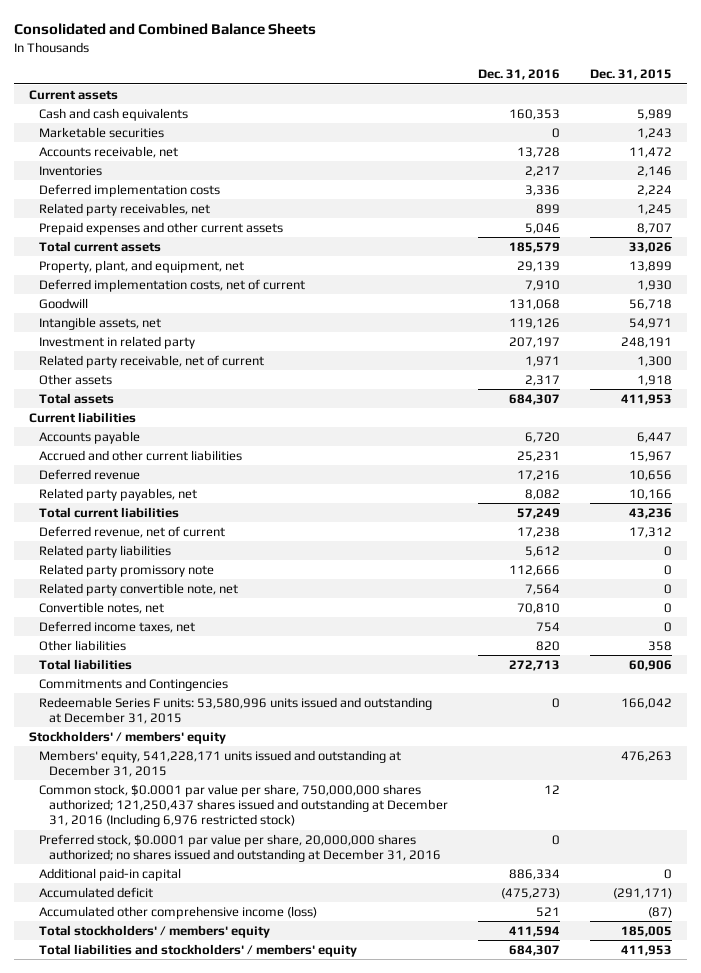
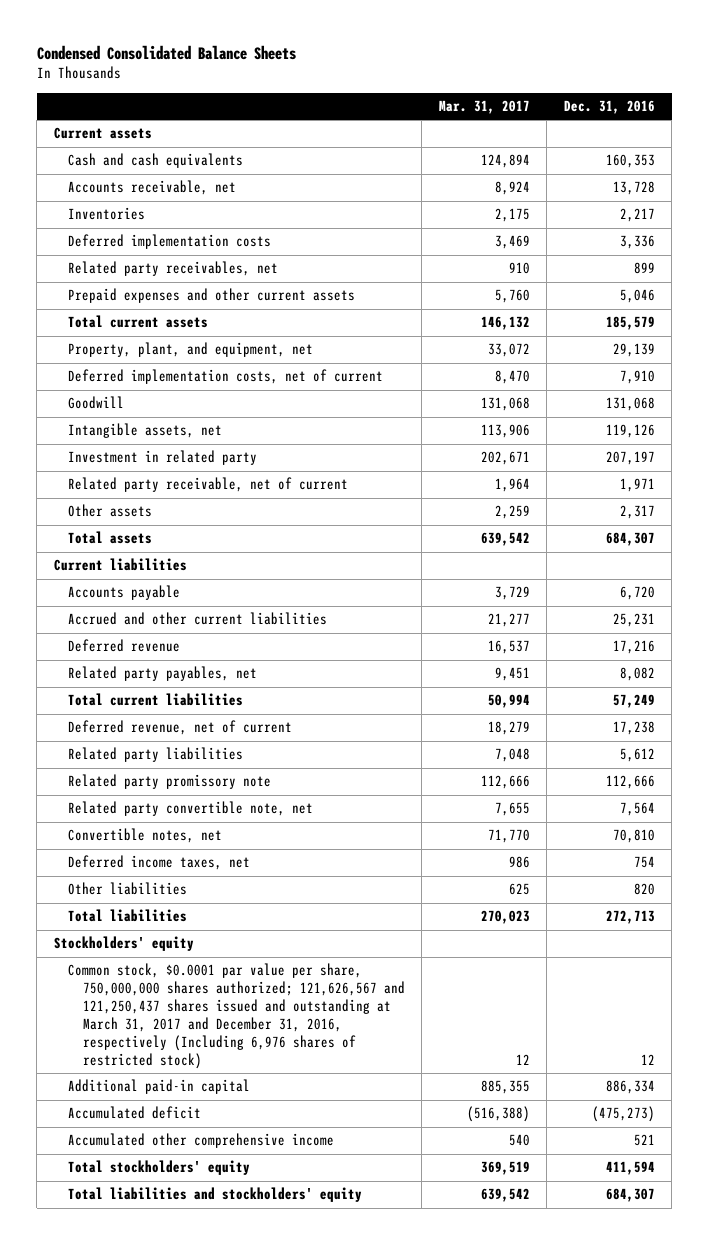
[14,23,317,36] Consolidated and Combined Balance Sheets -> [36,45,296,61] Condensed Consolidated Balance Sheets
[589,69,672,81] Dec. 31, 2015 -> none
none -> [438,100,530,115] Mar. 31, 2017
[38,126,164,138] Marketable securities -> none
[38,677,228,691] Commitments and Contingencies -> none
[38,696,432,724] Redeemable Series F units: 53,580,996 units issued and outstanding at December 31, 2015 -> none
[38,749,401,777] Members' equity, 541,228,171 units issued and outstanding at December 31, 2015 -> none
[38,833,441,862] Preferred stock, $0.0001 par value per share, 20,000,000 shares authorized; no shares issued and outstanding at December 31, 2016 -> none
[29,730,227,744] Stockholders' / members' equity -> [53,936,194,952] Stockholders' equity
[38,783,448,828] Common stock, $0.0001 par value per share, 750,000,000 shares authorized; 121,250,437 shares issued and outstanding at December 31, 2016 (Including 6,976 restricted stock) -> [68,963,405,1069] Common stock, $0.0001 par value per share, 750,000,000 shares authorized; 121,626,567 and 121,250,437 shares issued and outstanding at March 31, 2017 and December 31, 2016, respectively (Including 6,976 shares of restricted stock)
[38,905,317,919] Accumulated other comprehensive income (loss) -> [68,1133,335,1149] Accumulated other comprehensive income
[38,924,270,938] Total stockholders' / members' equity -> [68,1160,251,1176] Total stockholders' equity
[38,943,357,957] Total liabilities and stockholders' / members' equity -> [68,1187,363,1203] Total liabilities and stockholders' equity

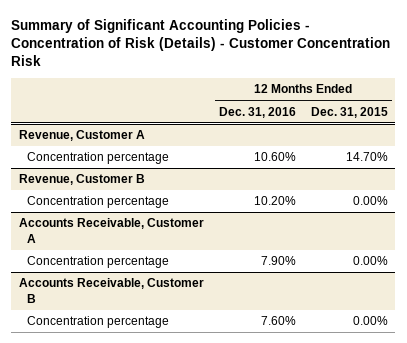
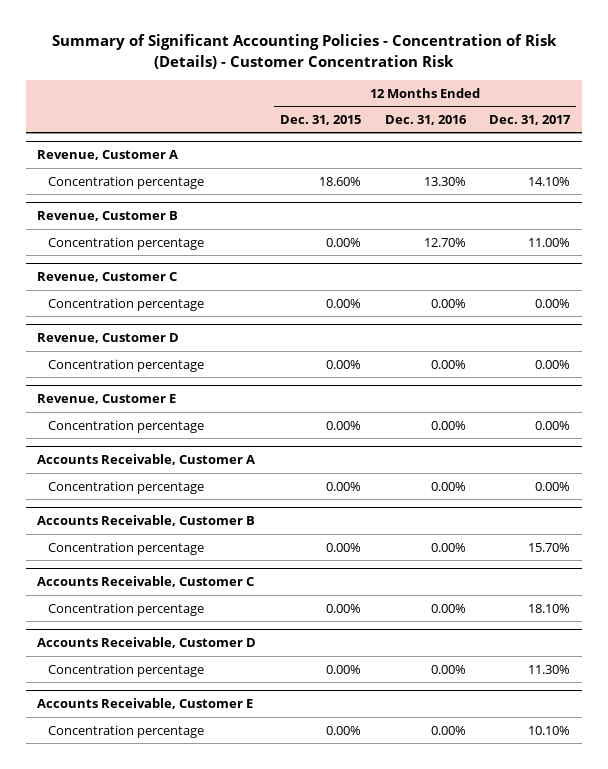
none -> [489,114,572,125] Dec. 31, 2017
[253,152,296,162] 10.60% -> [423,176,466,186] 13.30%
[345,152,388,162] 14.70% -> [319,176,362,186] 18.60%
[253,196,296,206] 10.20% -> [423,237,466,247] 12.70%
none -> [37,272,178,283] Revenue, Customer C
none -> [47,297,204,311] Concentration percentage
none -> [37,333,180,344] Revenue, Customer D
none -> [47,358,204,372] Concentration percentage
none -> [37,394,177,405] Revenue, Customer E
none -> [47,419,204,433] Concentration percentage
[260,256,296,266] 7.90% -> [430,481,466,491] 0.00%
[260,316,296,326] 7.60% -> [430,542,466,552] 0.00%
none -> [37,576,255,588] Accounts Receivable, Customer C
none -> [47,602,204,616] Concentration percentage
none -> [37,637,257,649] Accounts Receivable, Customer D
none -> [47,663,204,677] Concentration percentage
none -> [37,698,254,710] Accounts Receivable, Customer E
none -> [47,724,204,738] Concentration percentage

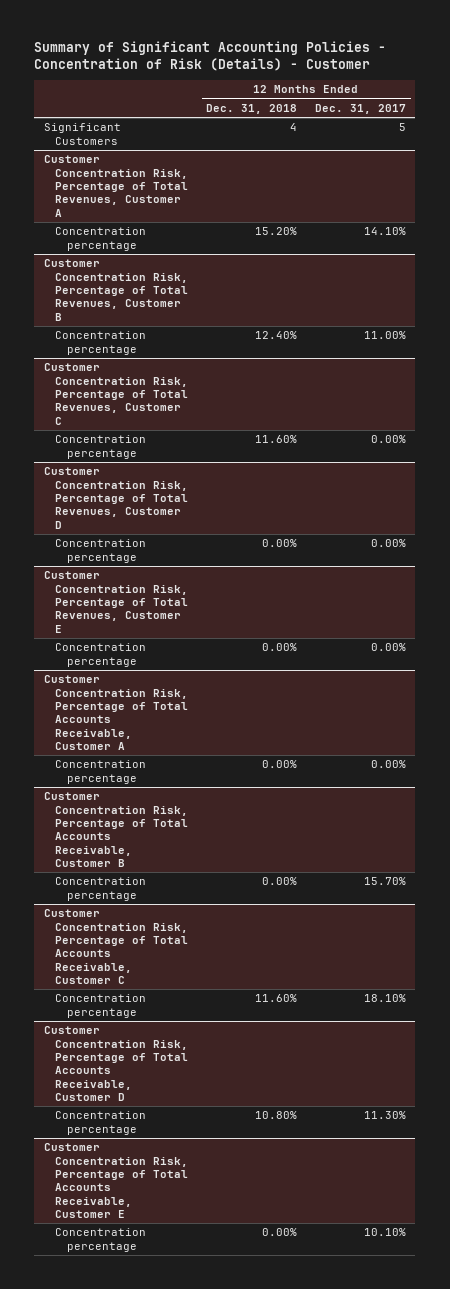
[51,34,557,69] Summary of Significant Accounting Policies - Concentration of Risk (Details) - Customer Concentration Risk -> [34,40,387,71] Summary of Significant Accounting Policies - Concentration of Risk (Details) - Customer
[280,114,362,125] Dec. 31, 2015 -> none
[384,114,467,125] Dec. 31, 2016 -> none
none -> [206,103,298,114] Dec. 31, 2018
[37,150,179,161] Revenue, Customer A -> none
none -> [43,123,121,145] Significant Customers
none -> [43,155,189,217] Customer Concentration Risk, Percentage of Total Revenues, Customer A
[37,211,179,222] Revenue, Customer B -> none
none -> [43,259,189,321] Customer Concentration Risk, Percentage of Total Revenues, Customer B
[37,272,178,283] Revenue, Customer C -> none
none -> [43,363,189,425] Customer Concentration Risk, Percentage of Total Revenues, Customer C
[37,333,180,344] Revenue, Customer D -> none
none -> [43,467,189,529] Customer Concentration Risk, Percentage of Total Revenues, Customer D
[37,394,177,405] Revenue, Customer E -> none
none -> [43,571,189,633] Customer Concentration Risk, Percentage of Total Revenues, Customer E
[37,454,256,466] Accounts Receivable, Customer A -> none
none -> [43,675,189,751] Customer Concentration Risk, Percentage of Total Accounts Receivable, Customer A
[37,515,256,527] Accounts Receivable, Customer B -> none
none -> [43,792,189,868] Customer Concentration Risk, Percentage of Total Accounts Receivable, Customer B
[37,576,255,588] Accounts Receivable, Customer C -> none
none -> [43,909,189,985] Customer Concentration Risk, Percentage of Total Accounts Receivable, Customer C
[37,637,257,649] Accounts Receivable, Customer D -> none
none -> [43,1026,189,1102] Customer Concentration Risk, Percentage of Total Accounts Receivable, Customer D
[37,698,254,710] Accounts Receivable, Customer E -> none
none -> [43,1143,189,1219] Customer Concentration Risk, Percentage of Total Accounts Receivable, Customer E

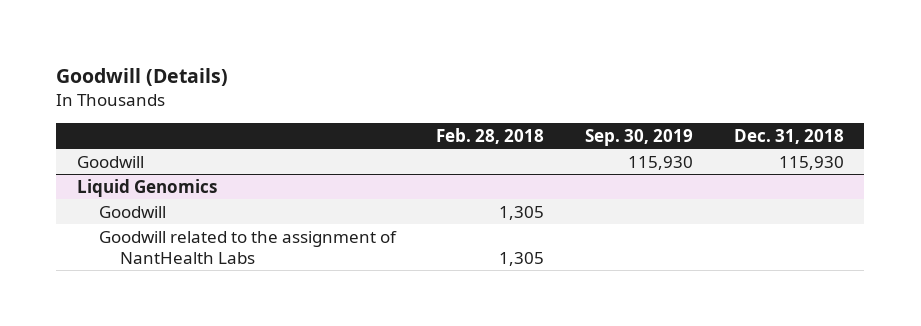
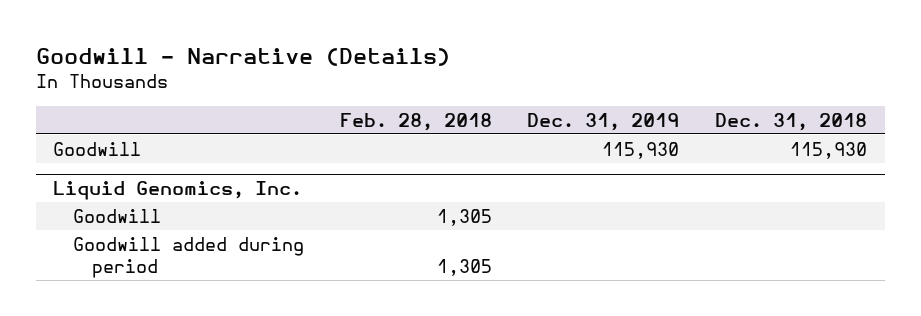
[56,67,229,86] Goodwill (Details) -> [35,47,450,66] Goodwill - Narrative (Details)
[585,128,694,146] Sep. 30, 2019 -> none
none -> [527,113,680,132] Dec. 31, 2019
[76,178,217,197] Liquid Genomics -> [53,180,303,200] Liquid Genomics, Inc.
[98,230,397,264] Goodwill related to the assignment of NantHealth Labs -> [72,236,304,278] Goodwill added during period

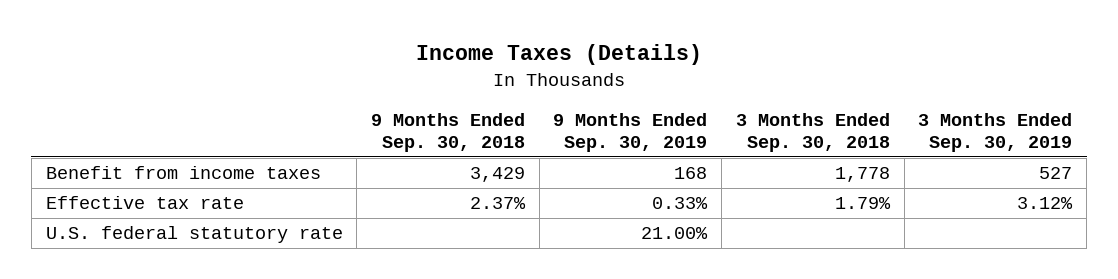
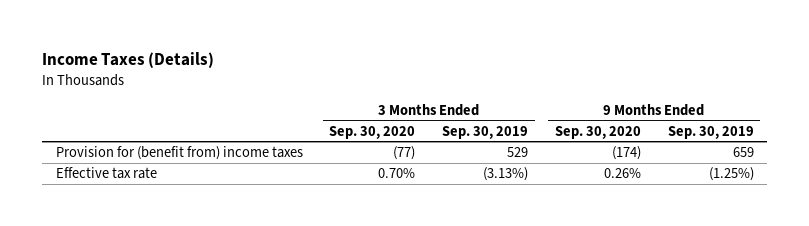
[370,112,525,152] 9 Months Ended Sep. 30, 2018 -> none
[735,112,890,152] 3 Months Ended Sep. 30, 2018 -> none
none -> [329,125,416,139] Sep. 30, 2020
none -> [554,125,641,139] Sep. 30, 2020
[45,226,343,244] U.S. federal statutory rate -> none
[45,166,321,180] Benefit from income taxes -> [55,146,303,161] Provision for (benefit from) income taxes
[674,167,708,180] 168 -> [732,147,754,158] 659
[1039,167,1073,180] 527 -> [507,147,529,158] 529
[652,197,709,210] 0.33% -> [708,167,754,182] (1.25%)
[1017,197,1074,210] 3.12% -> [483,167,529,182] (3.13%)

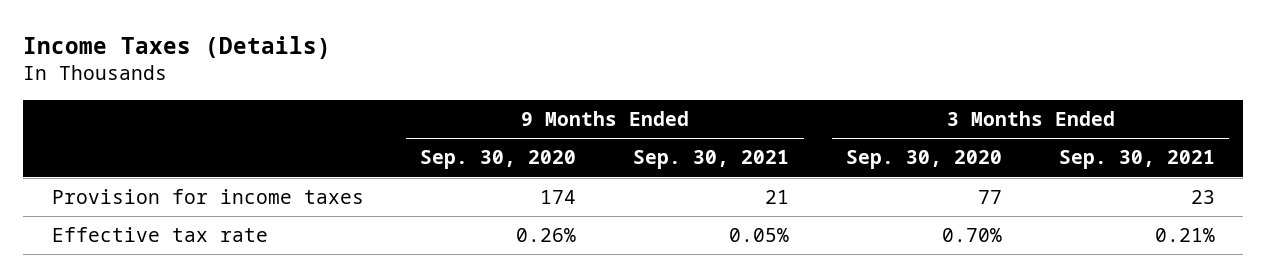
[442,125,529,139] Sep. 30, 2019 -> none
[667,125,754,139] Sep. 30, 2019 -> none
none -> [633,150,790,170] Sep. 30, 2021
none -> [1058,150,1215,170] Sep. 30, 2021
[55,146,303,161] Provision for (benefit from) income taxes -> [51,189,364,205] Provision for income taxes
[393,146,416,161] (77) -> [978,190,1003,205] 77
[611,146,641,161] (174) -> [540,190,577,205] 174

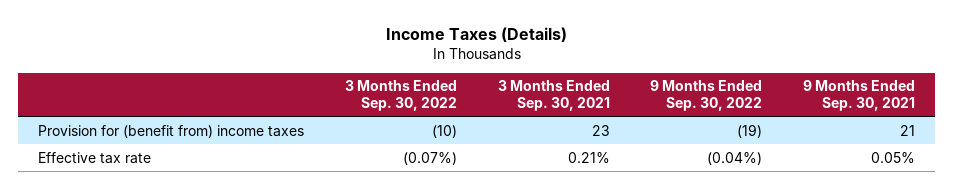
[420,150,577,170] Sep. 30, 2020 -> none
[846,150,1003,170] Sep. 30, 2020 -> none
none -> [344,80,457,112] 3 Months Ended Sep. 30, 2022
none -> [650,80,763,112] 9 Months Ended Sep. 30, 2022
[51,189,364,205] Provision for income taxes -> [38,124,305,138] Provision for (benefit from) income taxes

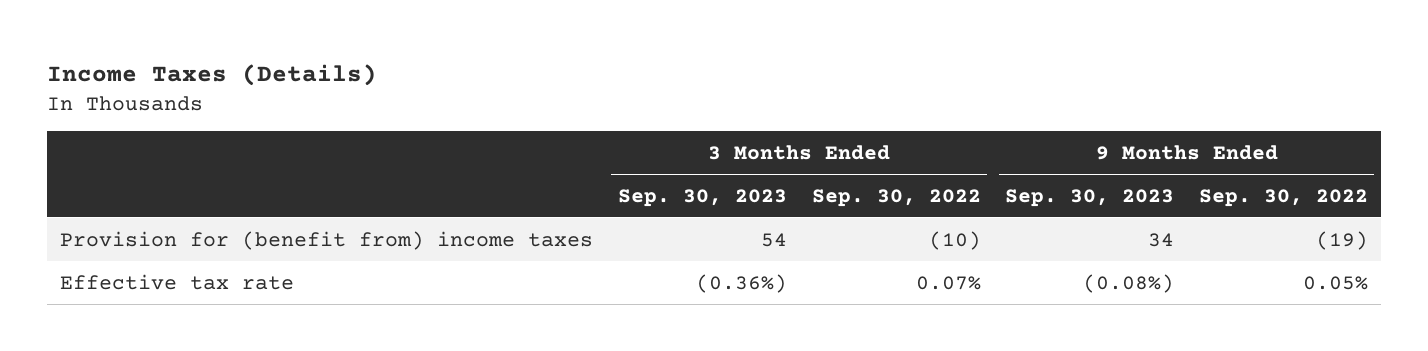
[497,80,610,112] 3 Months Ended Sep. 30, 2021 -> none
[802,80,915,112] 9 Months Ended Sep. 30, 2021 -> none
none -> [617,188,787,207] Sep. 30, 2023
none -> [1005,188,1175,207] Sep. 30, 2023
[402,151,457,165] (0.07%) -> [915,275,981,290] 0.07%
[707,151,763,165] (0.04%) -> [1303,275,1369,290] 0.05%

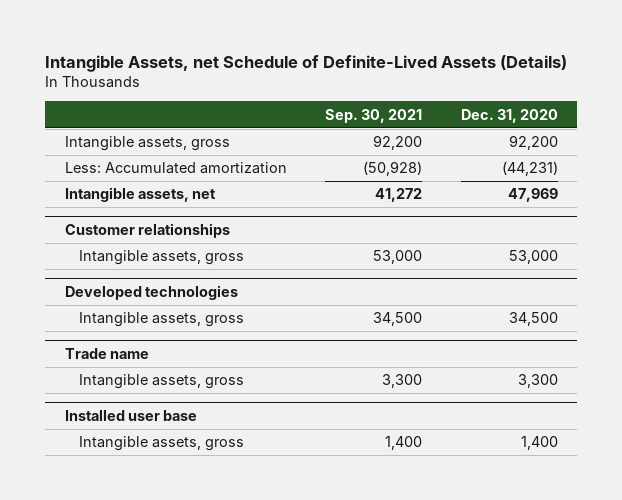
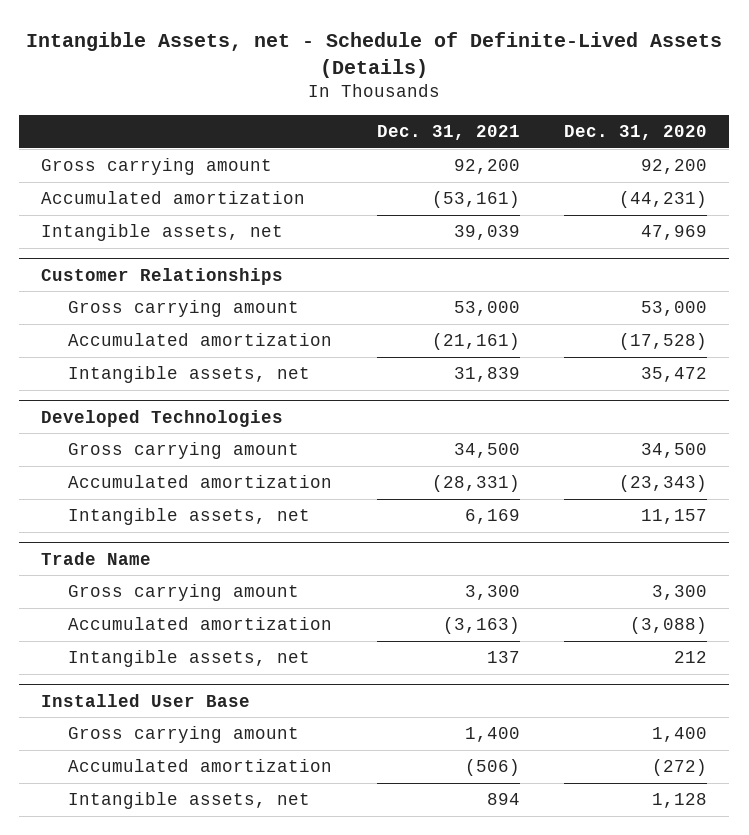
[45,54,568,72] Intangible Assets, net Schedule of Definite-Lived Assets (Details) -> [26,31,723,78] Intangible Assets, net - Schedule of Definite-Lived Assets (Details)
[325,108,423,123] Sep. 30, 2021 -> none
none -> [376,125,520,141] Dec. 31, 2021
[64,136,230,152] Intangible assets, gross -> [41,158,273,176] Gross carrying amount
[64,162,287,175] Less: Accumulated amortization -> [41,191,306,205] Accumulated amortization
[64,222,230,238] Customer relationships -> [41,267,284,285] Customer Relationships
[78,250,244,266] Intangible assets, gross -> [68,300,300,318] Gross carrying amount
none -> [68,333,333,347] Accumulated amortization
none -> [68,366,311,384] Intangible assets, net
[64,284,238,300] Developed technologies -> [41,409,284,427] Developed Technologies
[78,312,244,328] Intangible assets, gross -> [68,442,300,460] Gross carrying amount
none -> [68,475,333,489] Accumulated amortization
none -> [68,508,311,526] Intangible assets, net
[64,347,149,359] Trade name -> [41,551,152,565] Trade Name
[78,374,244,390] Intangible assets, gross -> [68,584,300,602] Gross carrying amount
none -> [68,617,333,631] Accumulated amortization
none -> [68,650,311,668] Intangible assets, net
[64,409,197,421] Installed user base -> [41,693,251,707] Installed User Base
[78,436,244,452] Intangible assets, gross -> [68,726,300,744] Gross carrying amount
none -> [68,759,333,773] Accumulated amortization
none -> [68,792,311,810] Intangible assets, net

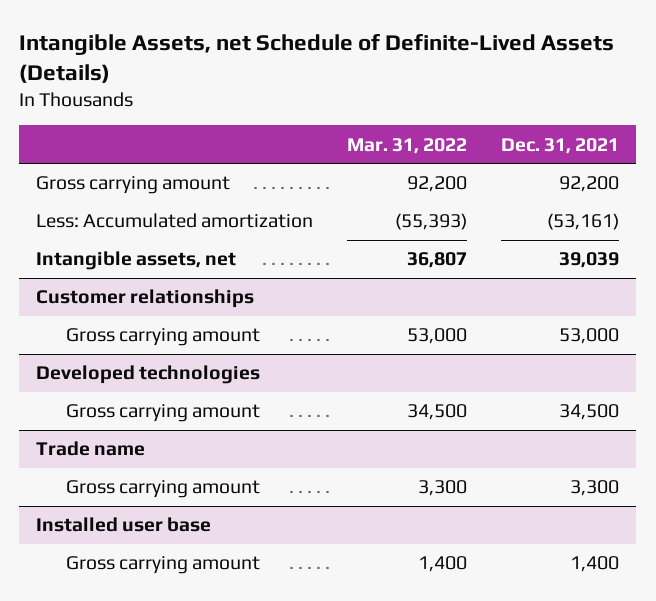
[26,31,723,78] Intangible Assets, net - Schedule of Definite-Lived Assets (Details) -> [19,33,615,83] Intangible Assets, net Schedule of Definite-Lived Assets (Details)
[564,125,708,141] Dec. 31, 2020 -> none
none -> [347,137,468,154] Mar. 31, 2022
[41,191,306,205] Accumulated amortization -> [36,213,314,229] Less: Accumulated amortization
[41,267,284,285] Customer Relationships -> [36,289,255,309] Customer relationships
[68,333,333,347] Accumulated amortization -> none
[68,366,311,384] Intangible assets, net -> none
[41,409,284,427] Developed Technologies -> [36,365,261,385] Developed technologies
[68,475,333,489] Accumulated amortization -> none
[68,508,311,526] Intangible assets, net -> none
[41,551,152,565] Trade Name -> [36,441,146,457] Trade name
[68,617,333,631] Accumulated amortization -> none
[68,650,311,668] Intangible assets, net -> none
[41,693,251,707] Installed User Base -> [36,517,212,533] Installed user base
[68,759,333,773] Accumulated amortization -> none
[68,792,311,810] Intangible assets, net -> none

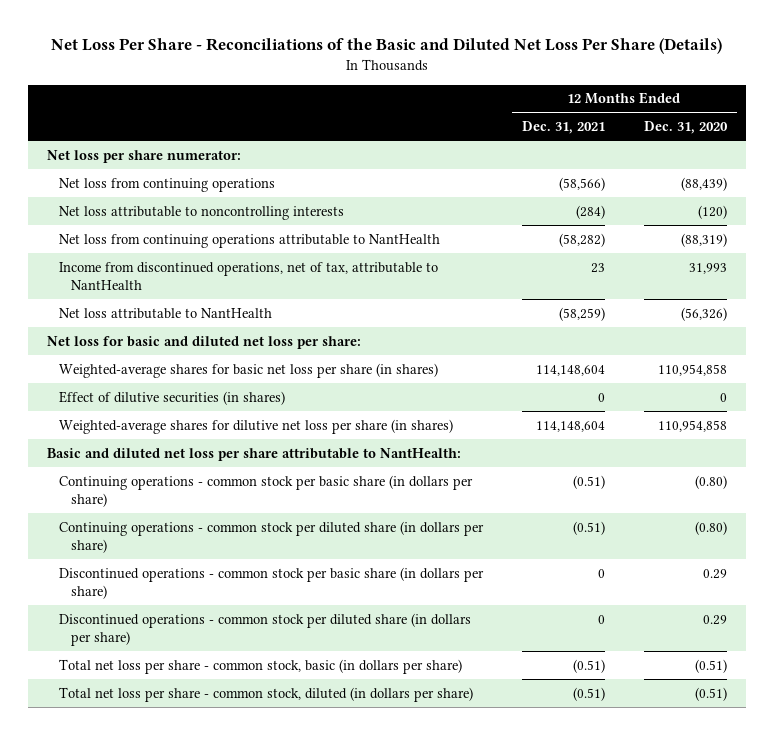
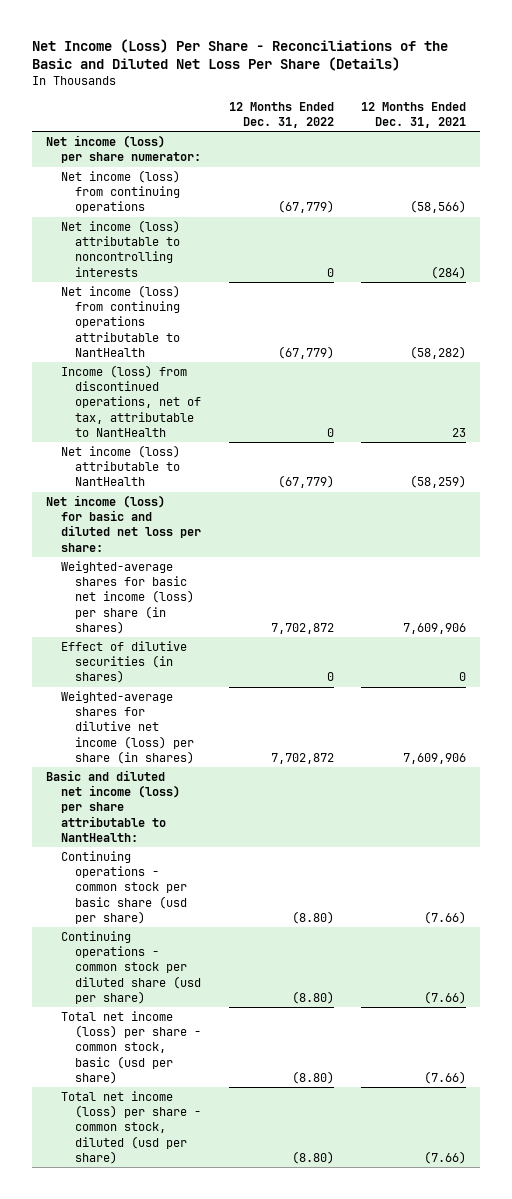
[51,38,723,55] Net Loss Per Share - Reconciliations of the Basic and Diluted Net Loss Per Share (Details) -> [32,38,449,71] Net Income (Loss) Per Share - Reconciliations of the Basic and Diluted Net Loss Per Share (Details)
[643,120,728,134] Dec. 31, 2020 -> none
none -> [228,101,334,128] 12 Months Ended Dec. 31, 2022
[47,149,242,163] Net loss per share numerator: -> [45,135,201,164] Net income (loss) per share numerator:
[59,177,276,192] Net loss from continuing operations -> [60,170,181,214] Net income (loss) from continuing operations
[59,205,345,220] Net loss attributable to noncontrolling interests -> [60,220,181,277] Net income (loss) attributable to noncontrolling interests
[59,233,441,248] Net loss from continuing operations attributable to NantHealth -> [60,285,181,357] Net income (loss) from continuing operations attributable to NantHealth
[59,261,439,290] Income from discontinued operations, net of tax, attributable to NantHealth -> [60,365,202,437] Income (loss) from discontinued operations, net of tax, attributable to NantHealth
[59,307,273,319] Net loss attributable to NantHealth -> [60,445,181,487] Net income (loss) attributable to NantHealth
[47,335,362,349] Net loss for basic and diluted net loss per share: -> [45,495,201,552] Net income (loss) for basic and diluted net loss per share:
[59,362,439,378] Weighted-average shares for basic net loss per share (in shares) -> [60,561,195,634] Weighted-average shares for basic net income (loss) per share (in shares)
[535,364,605,376] 114,148,604 -> [403,622,467,634] 7,609,906
[59,566,485,599] Discontinued operations - common stock per basic share (in dollars per share) -> none
[59,612,472,646] Discontinued operations - common stock per diluted share (in dollars per share) -> none
[59,418,454,434] Weighted-average shares for dilutive net loss per share (in shares) -> [60,691,195,764] Weighted-average shares for dilutive net income (loss) per share (in shares)
[535,420,605,432] 114,148,604 -> [403,752,467,764] 7,609,906
[47,447,462,461] Basic and diluted net loss per share attributable to NantHealth: -> [45,770,180,842] Basic and diluted net income (loss) per share attributable to NantHealth:
[59,474,474,507] Continuing operations - common stock per basic share (in dollars per share) -> [60,851,188,924] Continuing operations - common stock per basic share (usd per share)
[572,474,605,489] (0.51) -> [424,910,467,924] (7.66)
[59,520,485,553] Continuing operations - common stock per diluted share (in dollars per share) -> [60,931,202,1004] Continuing operations - common stock per diluted share (usd per share)
[572,520,605,535] (0.51) -> [424,990,467,1004] (7.66)
[59,658,463,674] Total net loss per share - common stock, basic (in dollars per share) -> [60,1011,202,1084] Total net income (loss) per share - common stock, basic (usd per share)
[572,658,605,673] (0.51) -> [424,1070,467,1084] (7.66)
[59,686,474,702] Total net loss per share - common stock, diluted (in dollars per share) -> [60,1091,202,1164] Total net income (loss) per share - common stock, diluted (usd per share)
[572,686,605,701] (0.51) -> [424,1150,467,1164] (7.66)

